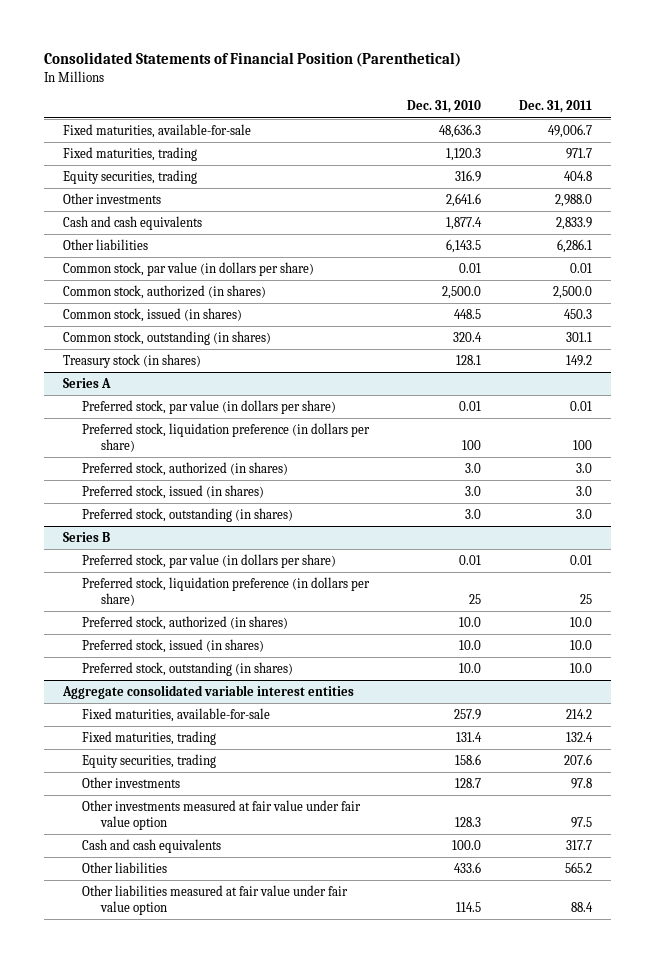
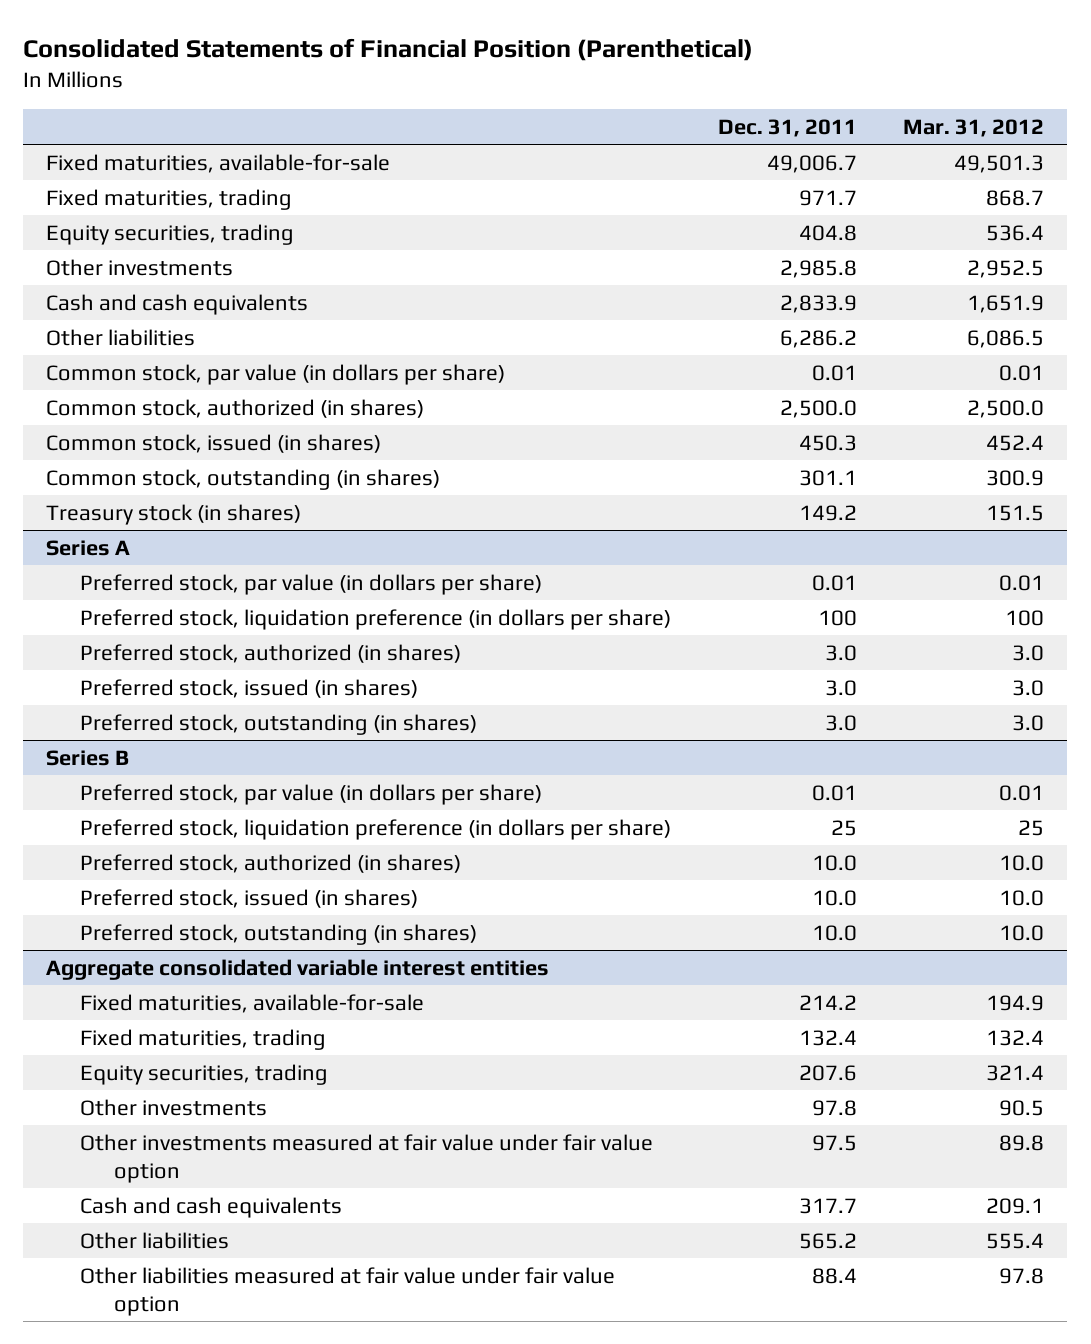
[406,100,481,114] Dec. 31, 2010 -> none
none -> [903,118,1045,137] Mar. 31, 2012
[554,193,592,207] 2,988.0 -> [779,259,857,278] 2,985.8
[556,238,592,253] 6,286.1 -> [779,329,857,348] 6,286.2

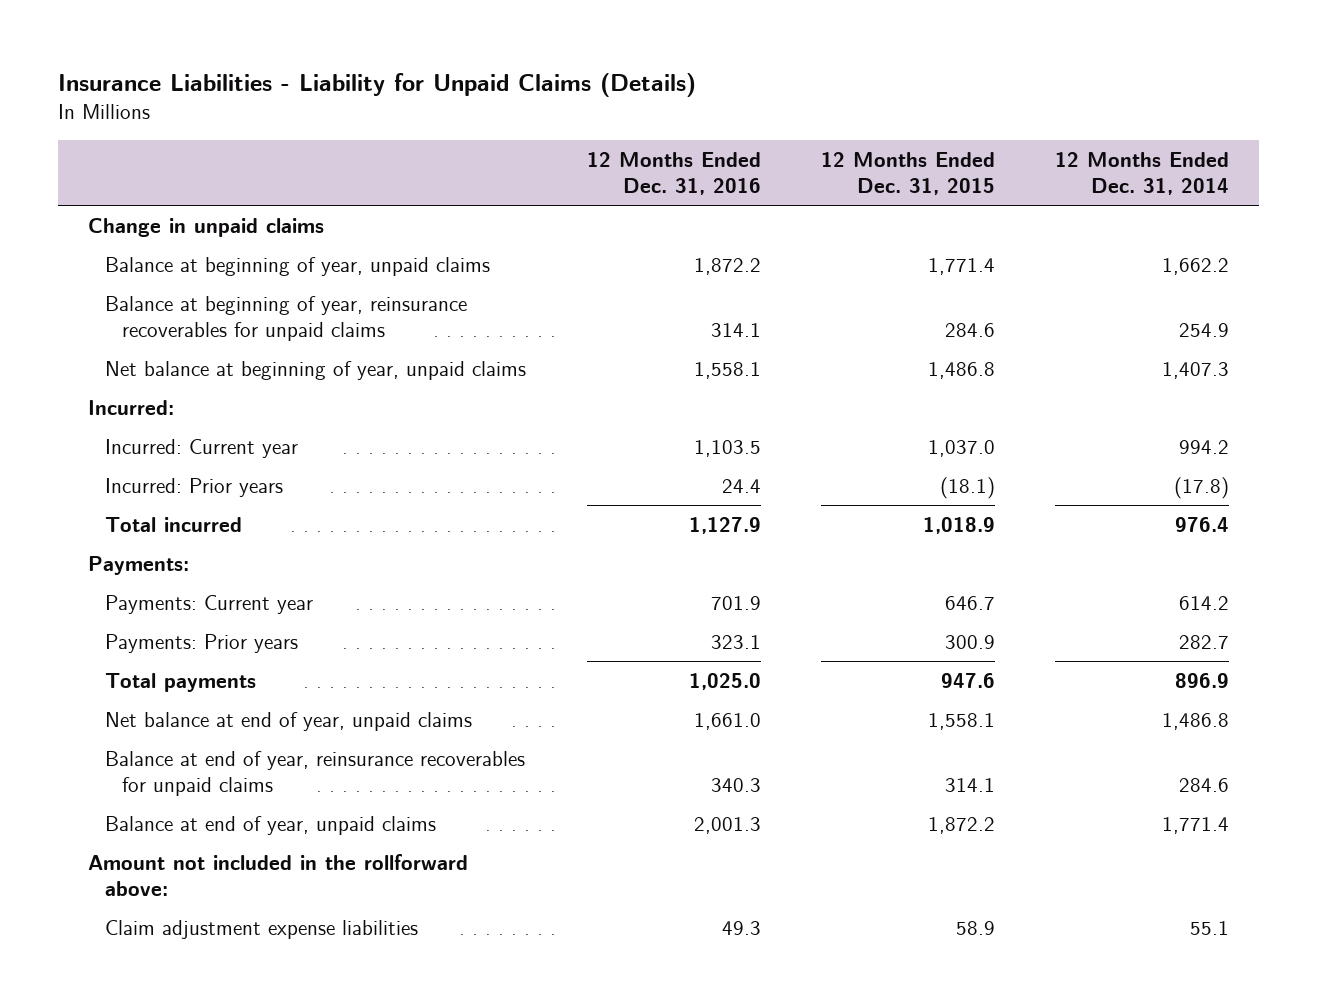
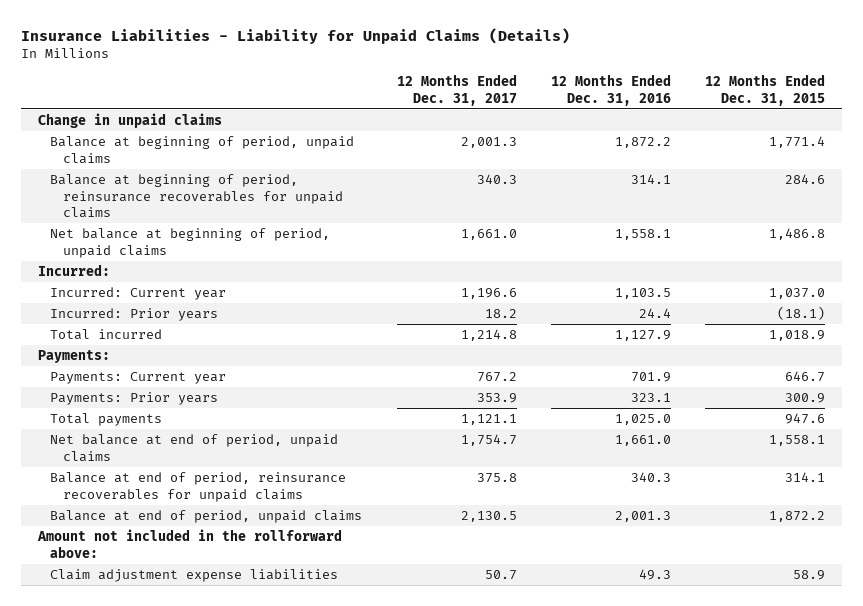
[1054,152,1229,196] 12 Months Ended Dec. 31, 2014 -> none
none -> [396,74,517,106] 12 Months Ended Dec. 31, 2017
[105,256,491,276] Balance at beginning of year, unpaid claims -> [50,136,355,164] Balance at beginning of period, unpaid claims
[105,295,468,341] Balance at beginning of year, reinsurance recoverables for unpaid claims -> [50,174,343,219] Balance at beginning of period, reinsurance recoverables for unpaid claims
[105,360,527,380] Net balance at beginning of year, unpaid claims -> [50,228,331,258] Net balance at beginning of period, unpaid claims
[105,711,473,731] Net balance at end of year, unpaid claims -> [50,434,339,462] Net balance at end of period, unpaid claims
[105,750,526,796] Balance at end of year, reinsurance recoverables for unpaid claims -> [50,472,347,502] Balance at end of period, reinsurance recoverables for unpaid claims
[105,815,437,835] Balance at end of year, unpaid claims -> [50,510,363,524] Balance at end of period, unpaid claims

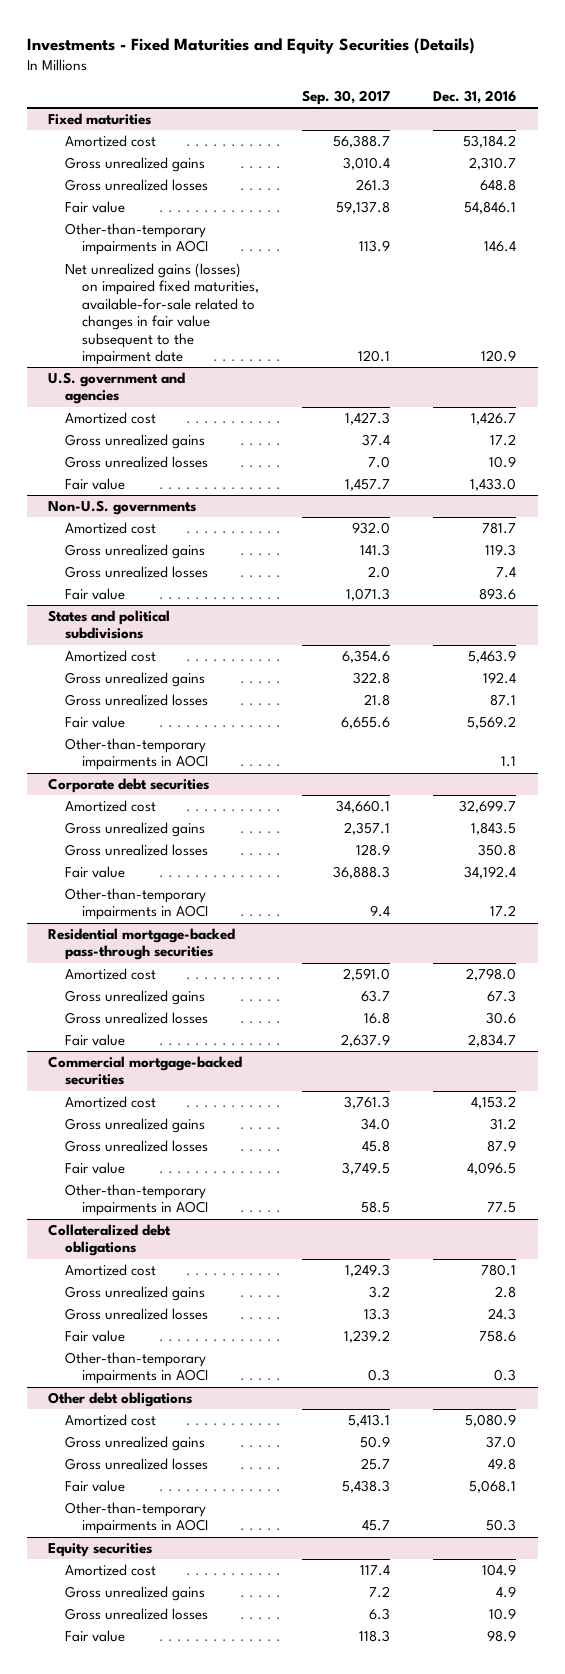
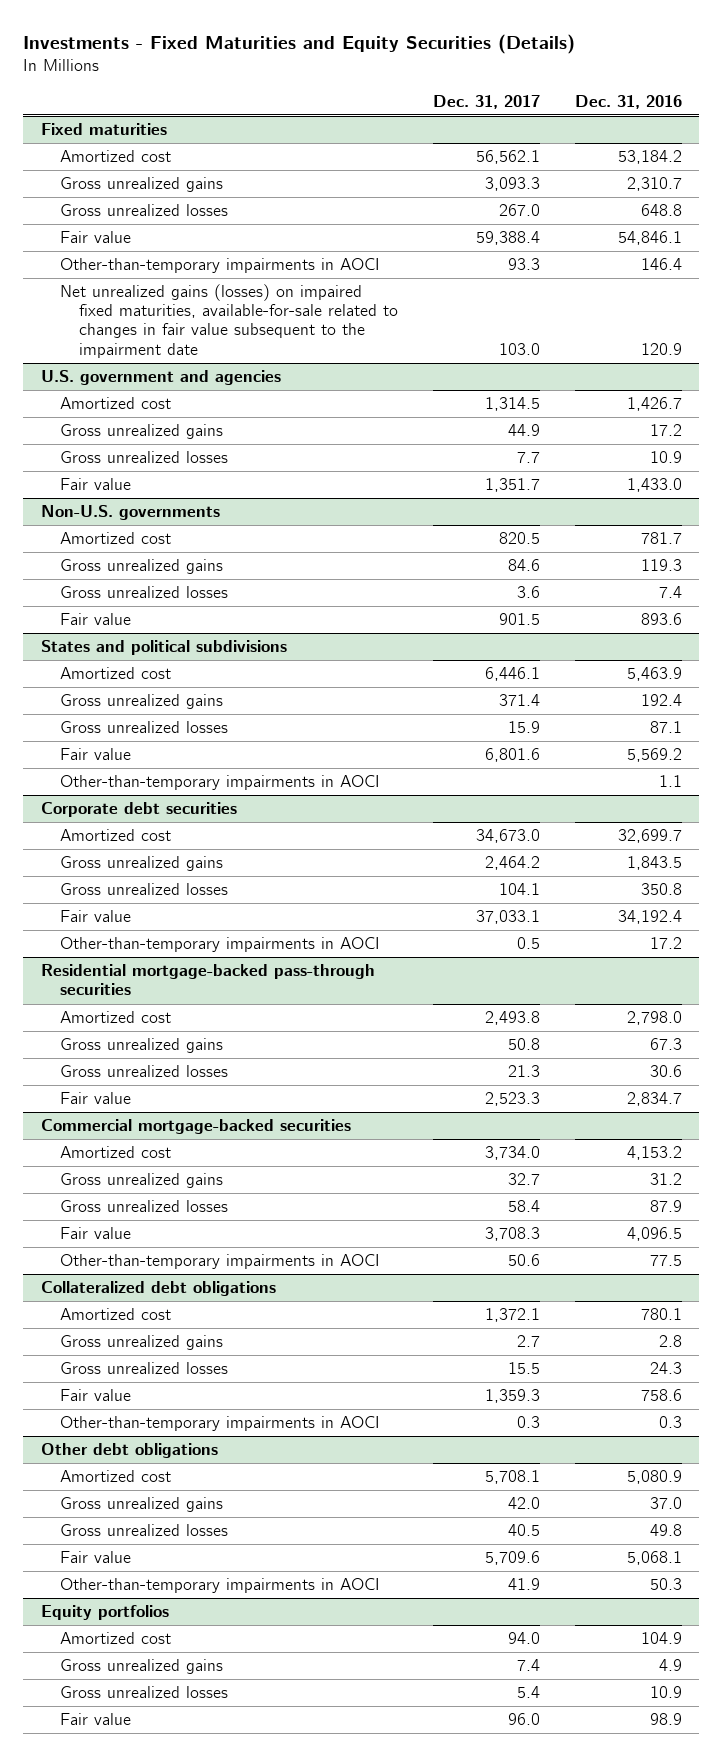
[302,90,391,106] Sep. 30, 2017 -> none
none -> [432,94,540,109] Dec. 31, 2017
[48,1543,153,1558] Equity securities -> [40,1605,169,1621] Equity portfolios

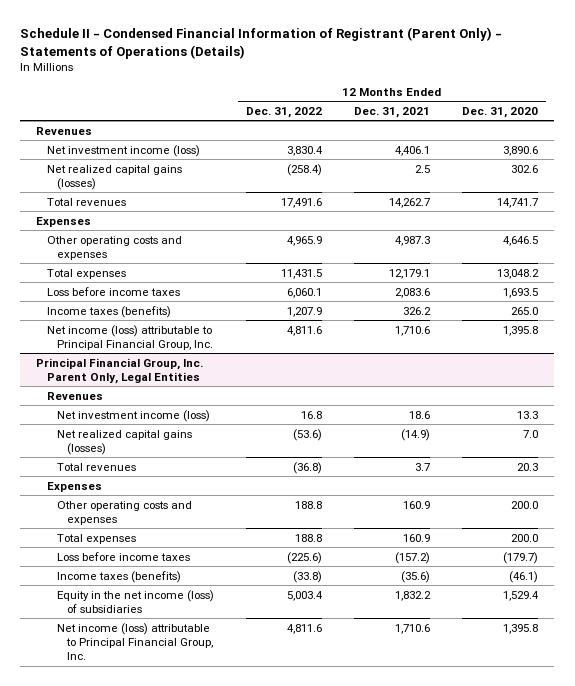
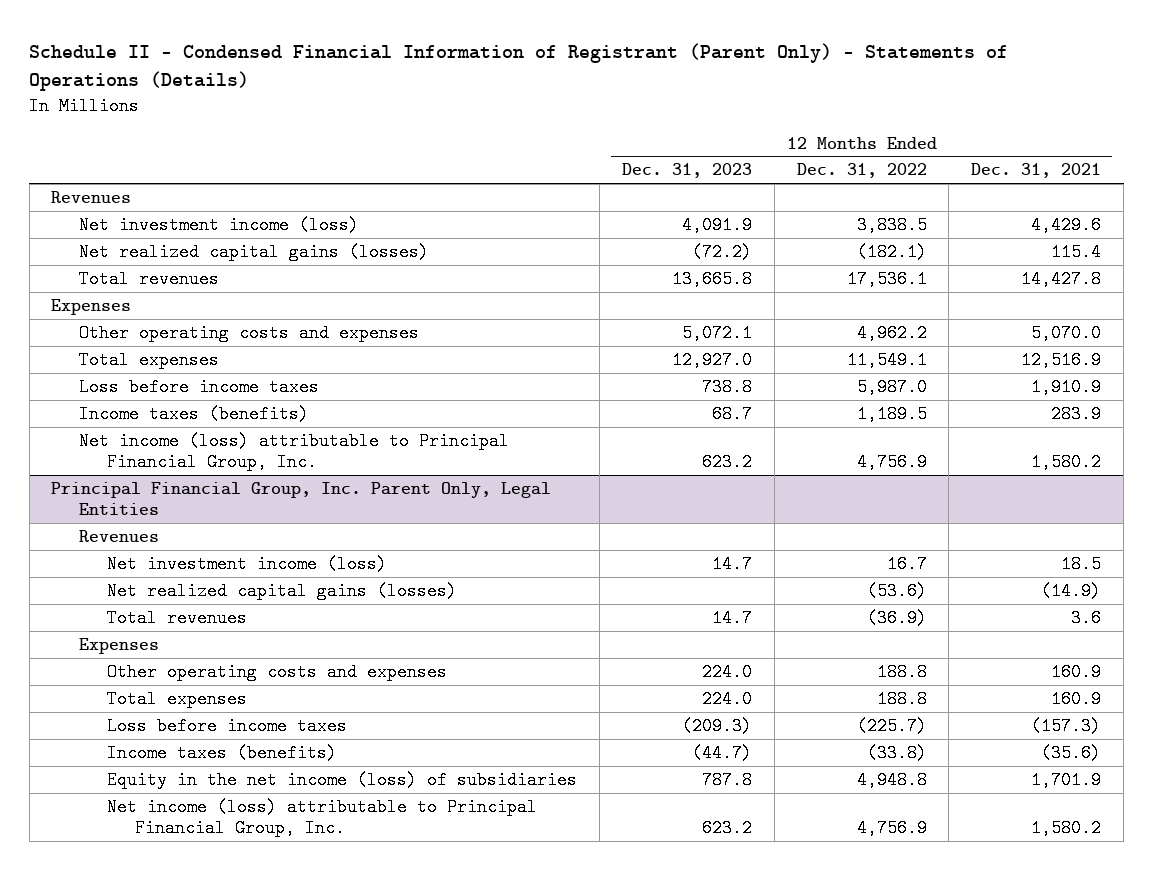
[462,106,539,118] Dec. 31, 2020 -> none
none -> [621,163,752,179] Dec. 31, 2023
[287,145,324,156] 3,830.4 -> [856,215,927,234] 3,838.5
[395,145,431,156] 4,406.1 -> [1031,215,1102,234] 4,429.6
[287,163,323,176] (258.4) -> [856,242,927,261] (182.1)
[415,164,431,173] 2.5 -> [1051,242,1102,261] 115.4
[281,197,323,208] 17,491.6 -> [846,269,927,288] 17,536.1
[389,197,431,208] 14,262.7 -> [1021,269,1102,288] 14,427.8
[287,235,323,246] 4,965.9 -> [856,323,927,342] 4,962.2
[395,235,431,246] 4,987.3 -> [1031,323,1102,342] 5,070.0
[281,268,323,279] 11,431.5 -> [846,350,927,369] 11,549.1
[389,268,431,279] 12,179.1 -> [1021,350,1102,369] 12,516.9
[287,287,323,298] 6,060.1 -> [856,377,927,396] 5,987.0
[395,287,431,298] 2,083.6 -> [1031,377,1102,396] 1,910.9
[287,306,323,317] 1,207.9 -> [856,404,927,423] 1,189.5
[403,306,432,315] 326.2 -> [1051,404,1102,423] 283.9
[287,325,323,336] 4,811.6 -> [856,453,927,472] 4,756.9
[395,325,431,336] 1,710.6 -> [1031,453,1102,472] 1,580.2
[301,410,323,419] 16.8 -> [886,554,927,573] 16.7
[409,410,431,419] 18.6 -> [1061,554,1102,573] 18.5
[293,461,323,474] (36.8) -> [866,608,927,627] (36.9)
[415,462,431,471] 3.7 -> [1071,608,1102,627] 3.6
[287,551,323,564] (225.6) -> [856,716,927,735] (225.7)
[395,551,431,564] (157.2) -> [1031,716,1102,735] (157.3)
[287,590,324,601] 5,003.4 -> [856,770,927,789] 4,948.8
[395,590,432,601] 1,832.2 -> [1031,770,1102,789] 1,701.9
[287,623,323,634] 4,811.6 -> [856,819,927,838] 4,756.9
[395,623,431,634] 1,710.6 -> [1031,819,1102,838] 1,580.2

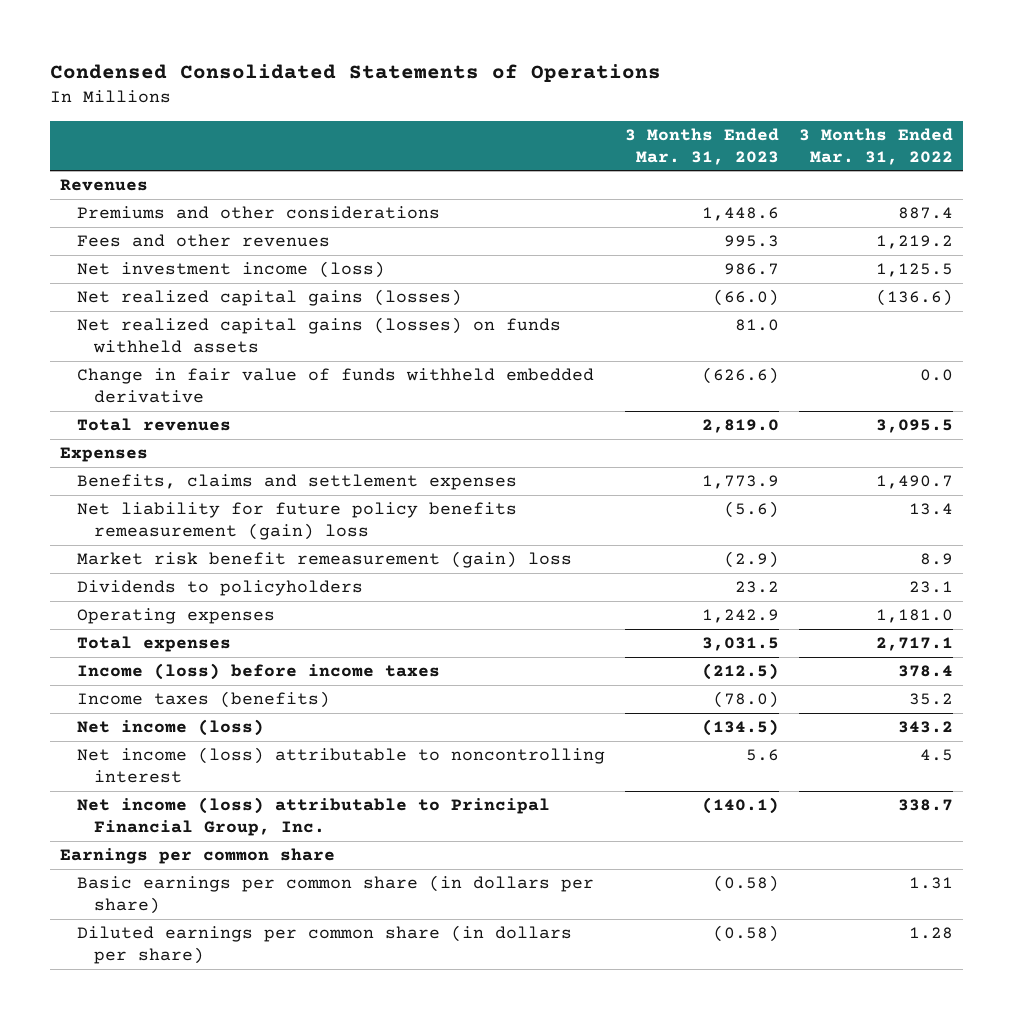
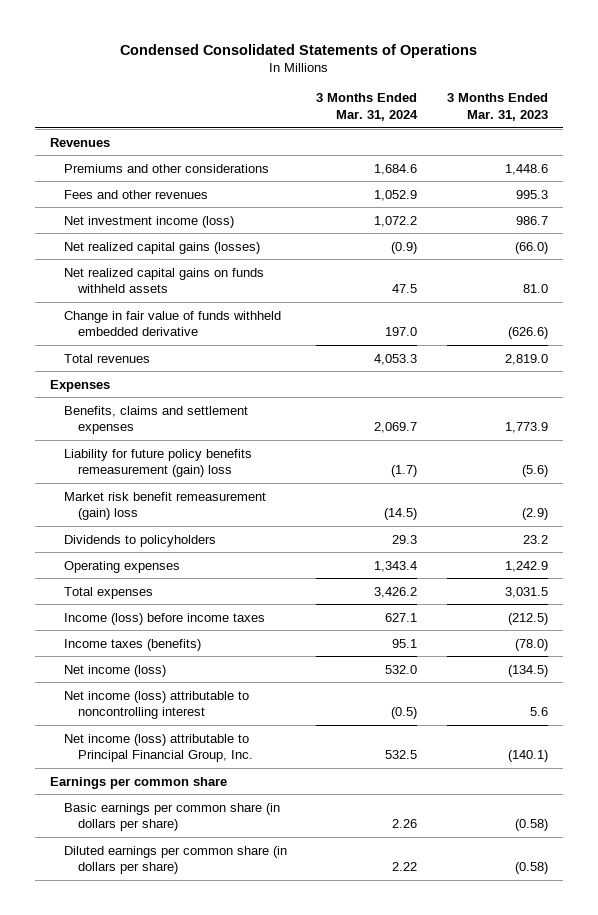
[798,127,953,165] 3 Months Ended Mar. 31, 2022 -> none
none -> [316,93,419,122] 3 Months Ended Mar. 31, 2024
[77,317,562,354] Net realized capital gains (losses) on funds withheld assets -> [63,267,264,294] Net realized capital gains on funds withheld assets
[77,502,518,541] Net liability for future policy benefits remeasurement (gain) loss -> [63,448,252,478] Liability for future policy benefits remeasurement (gain) loss

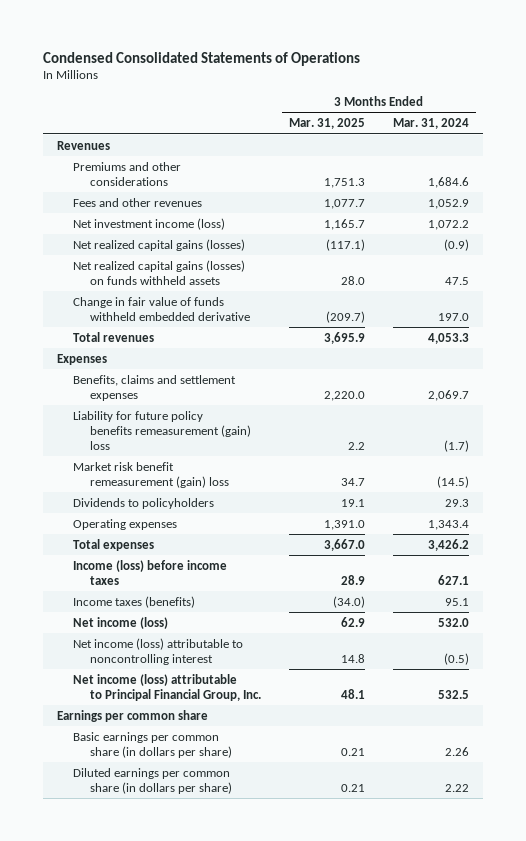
[447,93,549,122] 3 Months Ended Mar. 31, 2023 -> none
none -> [288,118,365,130] Mar. 31, 2025
[63,267,264,294] Net realized capital gains on funds withheld assets -> [73,259,246,285] Net realized capital gains (losses) on funds withheld assets

